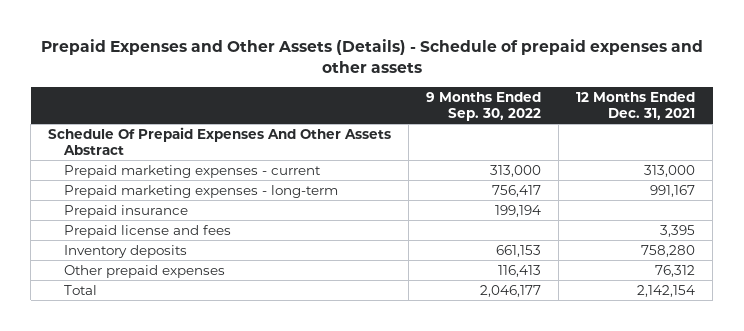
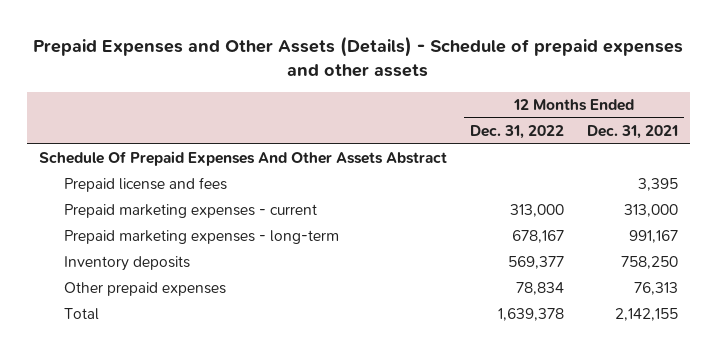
[426,91,542,121] 9 Months Ended Sep. 30, 2022 -> none
none -> [469,125,564,140] Dec. 31, 2022
[63,224,231,238] Prepaid license and fees -> [63,177,227,193] Prepaid license and fees
[63,204,188,218] Prepaid insurance -> none
[641,244,696,257] 758,280 -> [620,256,678,270] 758,250
[655,264,696,277] 76,312 -> [633,282,678,296] 76,313
[637,284,696,297] 2,142,154 -> [614,308,678,322] 2,142,155

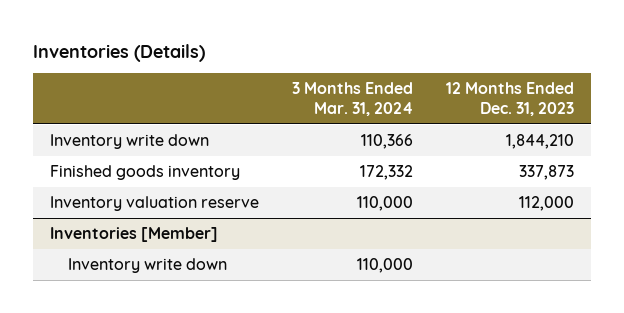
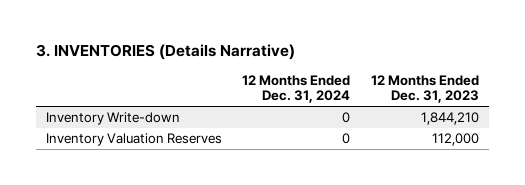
[32,43,205,62] Inventories (Details) -> [35,44,295,61] 3. INVENTORIES (Details Narrative)
[291,82,413,117] 3 Months Ended Mar. 31, 2024 -> none
none -> [242,74,351,104] 12 Months Ended Dec. 31, 2024
[49,164,240,180] Finished goods inventory -> none
[49,226,218,242] Inventories [Member] -> none
[68,257,228,273] Inventory write down -> none
[49,133,209,149] Inventory write down -> [45,112,180,126] Inventory Write-down
[49,195,259,211] Inventory valuation reserve -> [45,133,222,147] Inventory Valuation Reserves

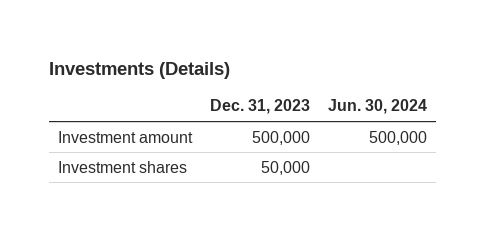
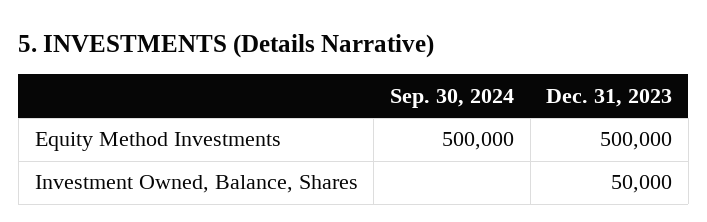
[49,61,231,79] Investments (Details) -> [18,34,435,59] 5. INVESTMENTS (Details Narrative)
[328,99,428,115] Jun. 30, 2024 -> none
none -> [389,88,514,108] Sep. 30, 2024
[58,130,194,143] Investment amount -> [34,132,281,152] Equity Method Investments
[58,160,188,173] Investment shares -> [34,175,358,194] Investment Owned, Balance, Shares

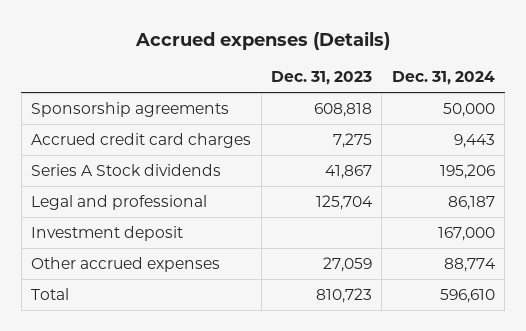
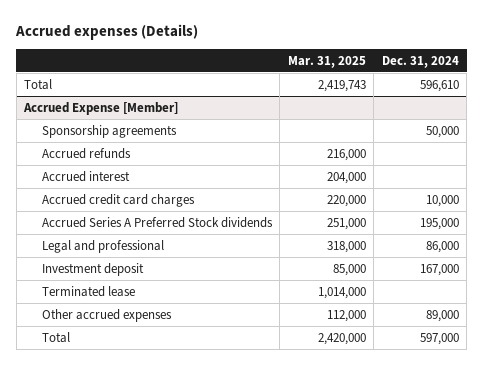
[271,71,373,86] Dec. 31, 2023 -> none
none -> [287,55,366,68] Mar. 31, 2025
[31,288,70,301] Total -> [24,78,53,90] Total
none -> [23,101,179,115] Accrued Expense [Member]
none -> [41,147,131,159] Accrued refunds
none -> [41,170,130,182] Accrued interest
[453,134,495,149] 9,443 -> [425,194,459,207] 10,000
[31,164,222,177] Series A Stock dividends -> [41,216,273,228] Accrued Series A Preferred Stock dividends
[439,164,495,180] 195,206 -> [419,217,459,230] 195,000
[447,196,495,211] 86,187 -> [425,240,459,253] 86,000
none -> [41,285,135,297] Terminated lease
[443,258,496,273] 88,774 -> [425,309,459,322] 89,000
none -> [41,331,70,343] Total

